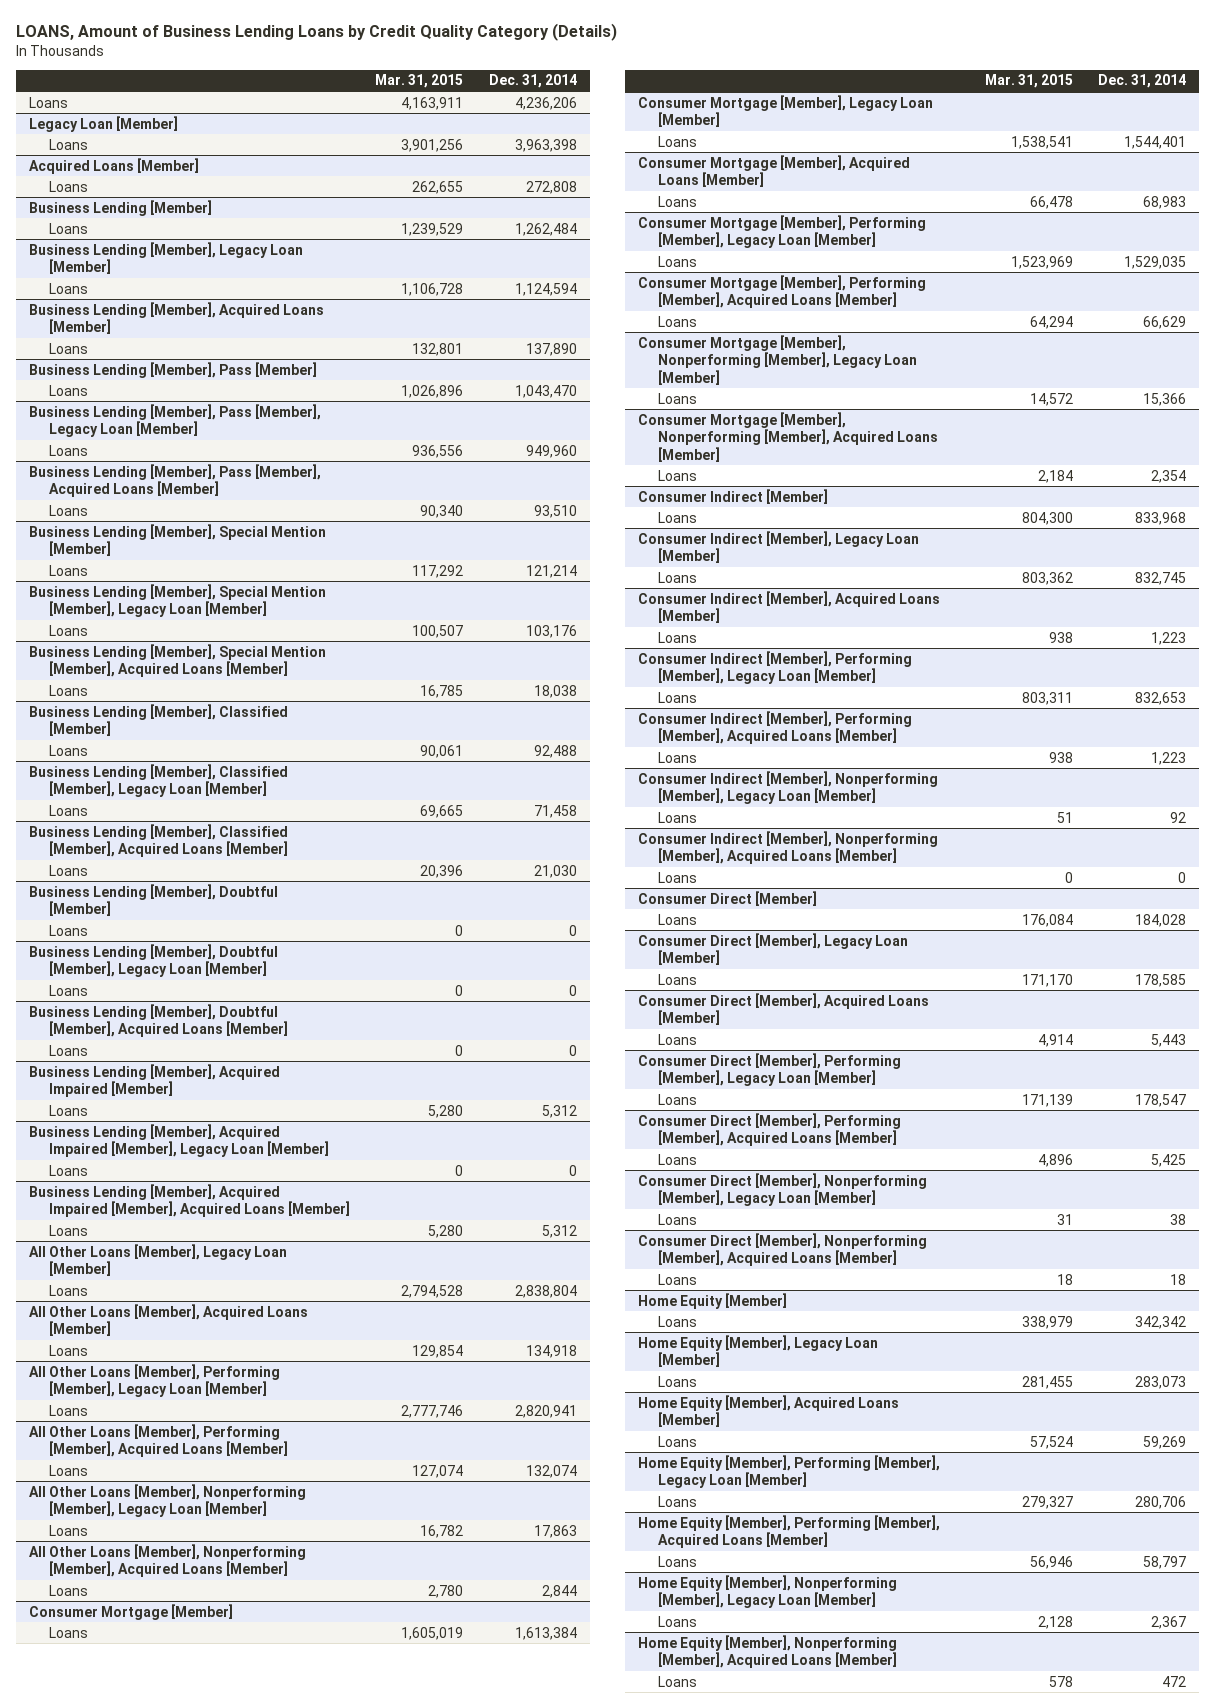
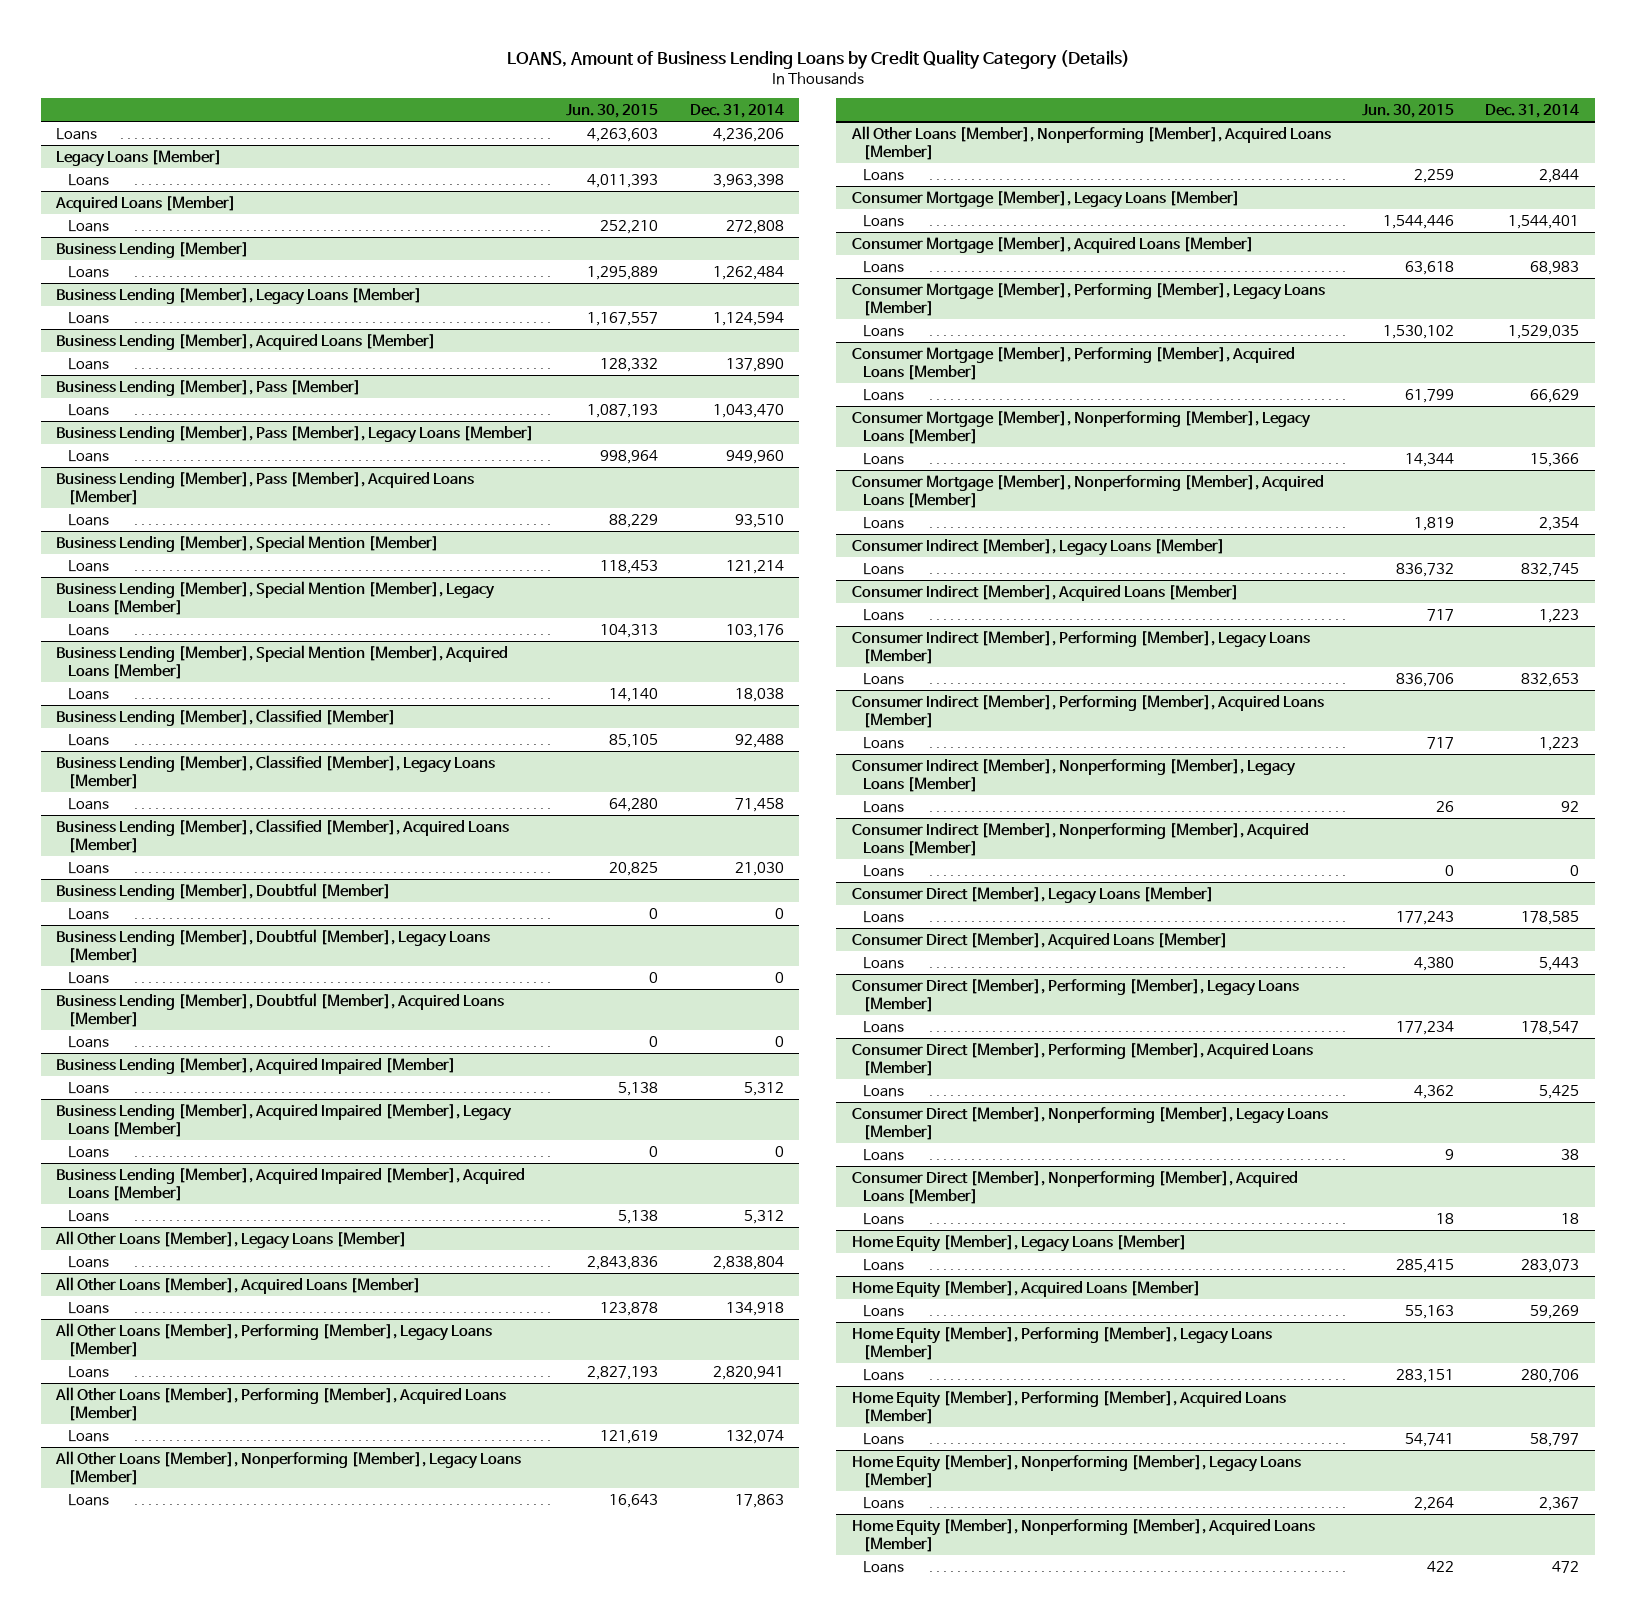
[375,74,464,89] Mar. 31, 2015 -> none
none -> [566,104,659,119] Jun. 30, 2015
[28,115,178,132] Legacy Loan [Member] -> [56,149,223,167] Legacy Loans [Member]
[28,241,303,275] Business Lending [Member], Legacy Loan [Member] -> [56,287,423,305] Business Lending [Member], Legacy Loans [Member]
[28,403,321,438] Business Lending [Member], Pass [Member], Legacy Loan [Member] -> [56,425,535,443] Business Lending [Member], Pass [Member], Legacy Loans [Member]
[28,583,326,618] Business Lending [Member], Special Mention [Member], Legacy Loan [Member] -> [56,580,496,616] Business Lending [Member], Special Mention [Member], Legacy Loans [Member]
[28,763,288,798] Business Lending [Member], Classified [Member], Legacy Loan [Member] -> [56,754,496,790] Business Lending [Member], Classified [Member], Legacy Loans [Member]
[28,943,278,978] Business Lending [Member], Doubtful [Member], Legacy Loan [Member] -> [56,928,491,964] Business Lending [Member], Doubtful [Member], Legacy Loans [Member]
[28,1123,329,1158] Business Lending [Member], Acquired Impaired [Member], Legacy Loan [Member] -> [56,1103,513,1138] Business Lending [Member], Acquired Impaired [Member], Legacy Loans [Member]
[28,1243,287,1277] All Other Loans [Member], Legacy Loan [Member] -> [55,1230,408,1249] All Other Loans [Member], Legacy Loans [Member]
[28,1363,280,1398] All Other Loans [Member], Performing [Member], Legacy Loan [Member] -> [55,1322,493,1358] All Other Loans [Member], Performing [Member], Legacy Loans [Member]
[28,1483,306,1518] All Other Loans [Member], Nonperforming [Member], Legacy Loan [Member] -> [55,1450,522,1486] All Other Loans [Member], Nonperforming [Member], Legacy Loans [Member]
[28,1603,233,1620] Consumer Mortgage [Member] -> none
[48,1626,88,1638] Loans -> none
[637,94,933,128] Consumer Mortgage [Member], Legacy Loan [Member] -> [851,190,1240,208] Consumer Mortgage [Member], Legacy Loans [Member]
[637,214,926,249] Consumer Mortgage [Member], Performing [Member], Legacy Loan [Member] -> [851,282,1325,317] Consumer Mortgage [Member], Performing [Member], Legacy Loans [Member]
[637,334,917,385] Consumer Mortgage [Member], Nonperforming [Member], Legacy Loan [Member] -> [851,410,1311,445] Consumer Mortgage [Member], Nonperforming [Member], Legacy Loans [Member]
[637,488,828,504] Consumer Indirect [Member] -> none
[657,511,697,523] Loans -> none
[637,530,919,564] Consumer Indirect [Member], Legacy Loan [Member] -> [851,538,1225,556] Consumer Indirect [Member], Legacy Loans [Member]
[637,650,912,685] Consumer Indirect [Member], Performing [Member], Legacy Loan [Member] -> [851,630,1310,665] Consumer Indirect [Member], Performing [Member], Legacy Loans [Member]
[637,770,938,805] Consumer Indirect [Member], Nonperforming [Member], Legacy Loan [Member] -> [851,758,1296,793] Consumer Indirect [Member], Nonperforming [Member], Legacy Loans [Member]
[637,890,817,906] Consumer Direct [Member] -> none
[657,913,697,925] Loans -> none
[637,932,908,966] Consumer Direct [Member], Legacy Loan [Member] -> [851,886,1214,904] Consumer Direct [Member], Legacy Loans [Member]
[637,1052,901,1087] Consumer Direct [Member], Performing [Member], Legacy Loan [Member] -> [851,978,1299,1013] Consumer Direct [Member], Performing [Member], Legacy Loans [Member]
[637,1172,927,1207] Consumer Direct [Member], Nonperforming [Member], Legacy Loan [Member] -> [851,1106,1328,1141] Consumer Direct [Member], Nonperforming [Member], Legacy Loans [Member]
[637,1292,787,1309] Home Equity [Member] -> none
[657,1315,697,1327] Loans -> none
[637,1334,878,1368] Home Equity [Member], Legacy Loan [Member] -> [851,1234,1187,1252] Home Equity [Member], Legacy Loans [Member]
[637,1454,940,1489] Home Equity [Member], Performing [Member], Legacy Loan [Member] -> [851,1326,1272,1361] Home Equity [Member], Performing [Member], Legacy Loans [Member]
[637,1574,897,1609] Home Equity [Member], Nonperforming [Member], Legacy Loan [Member] -> [851,1454,1301,1489] Home Equity [Member], Nonperforming [Member], Legacy Loans [Member]

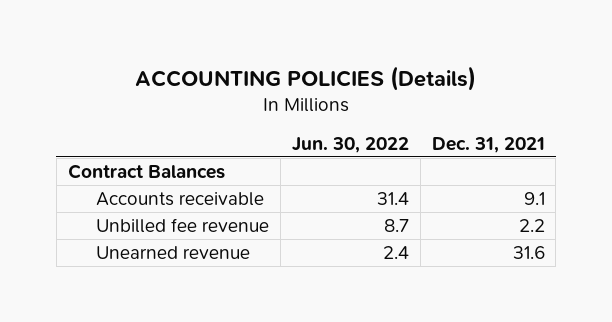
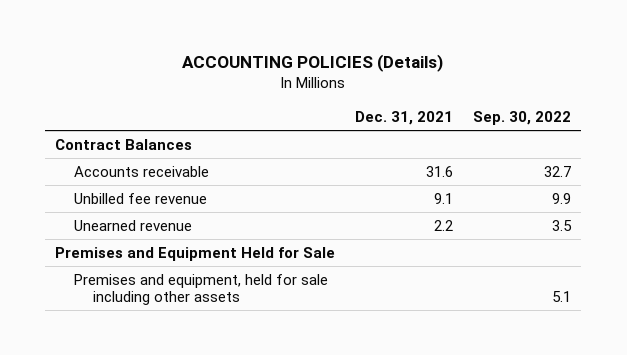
[291,136,409,153] Jun. 30, 2022 -> none
none -> [473,110,572,125] Sep. 30, 2022
[523,191,545,205] 9.1 -> [426,165,454,177] 31.6
[518,218,545,232] 2.2 -> [434,192,454,204] 9.1
[512,245,545,259] 31.6 -> [434,219,454,231] 2.2
none -> [55,246,336,261] Premises and Equipment Held for Sale
none -> [74,273,329,306] Premises and equipment, held for sale including other assets

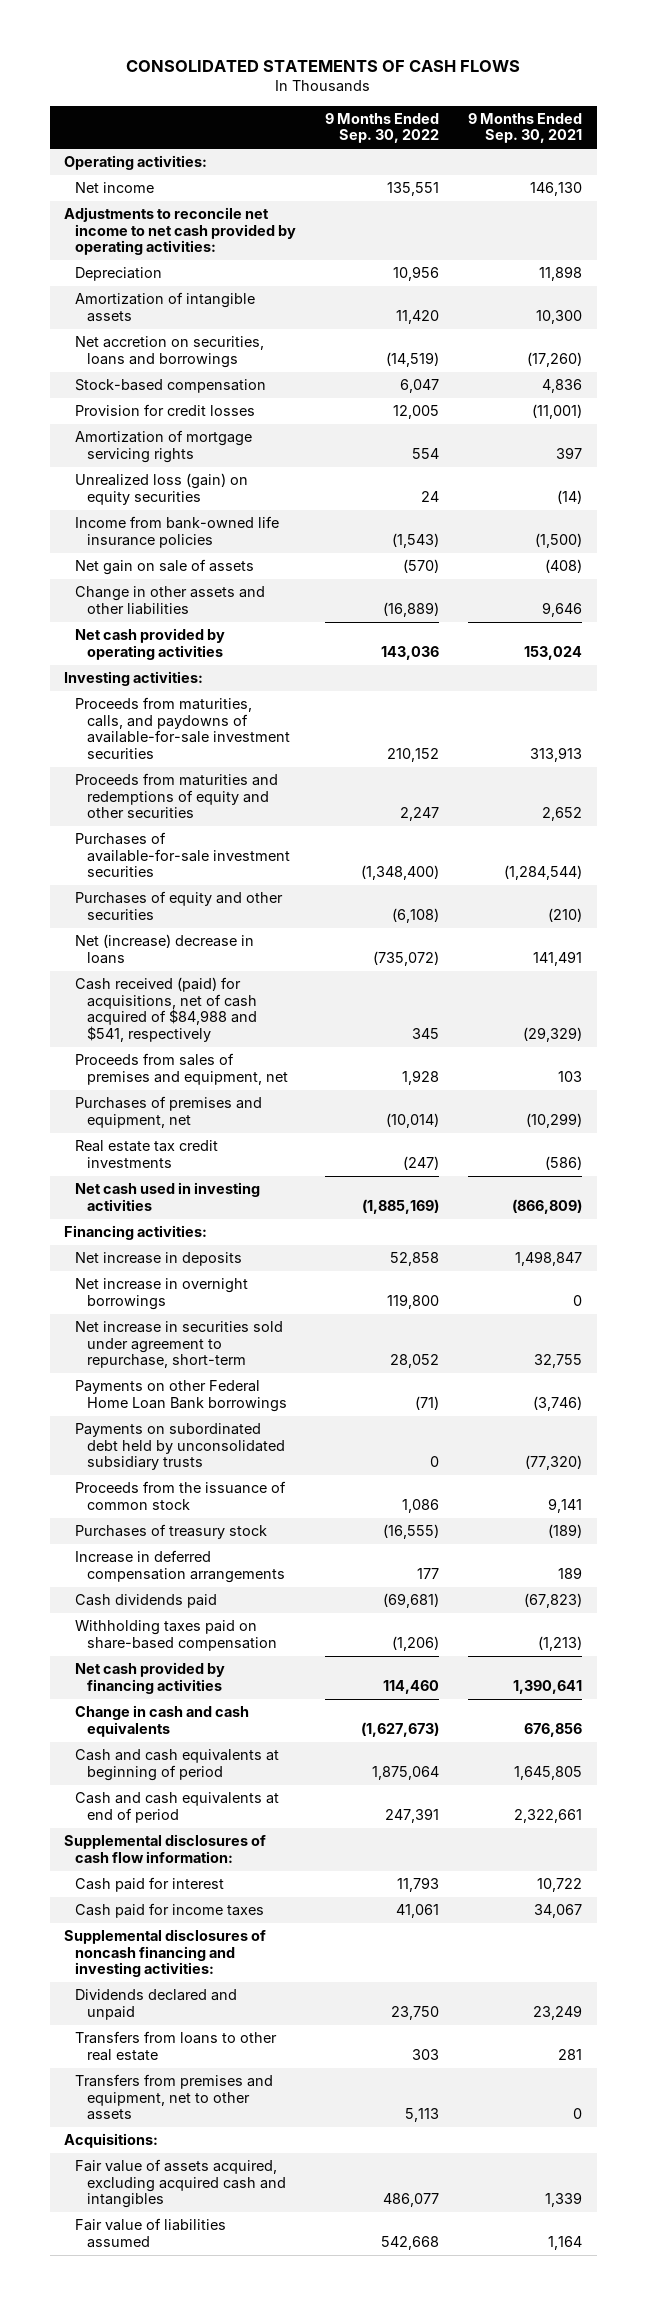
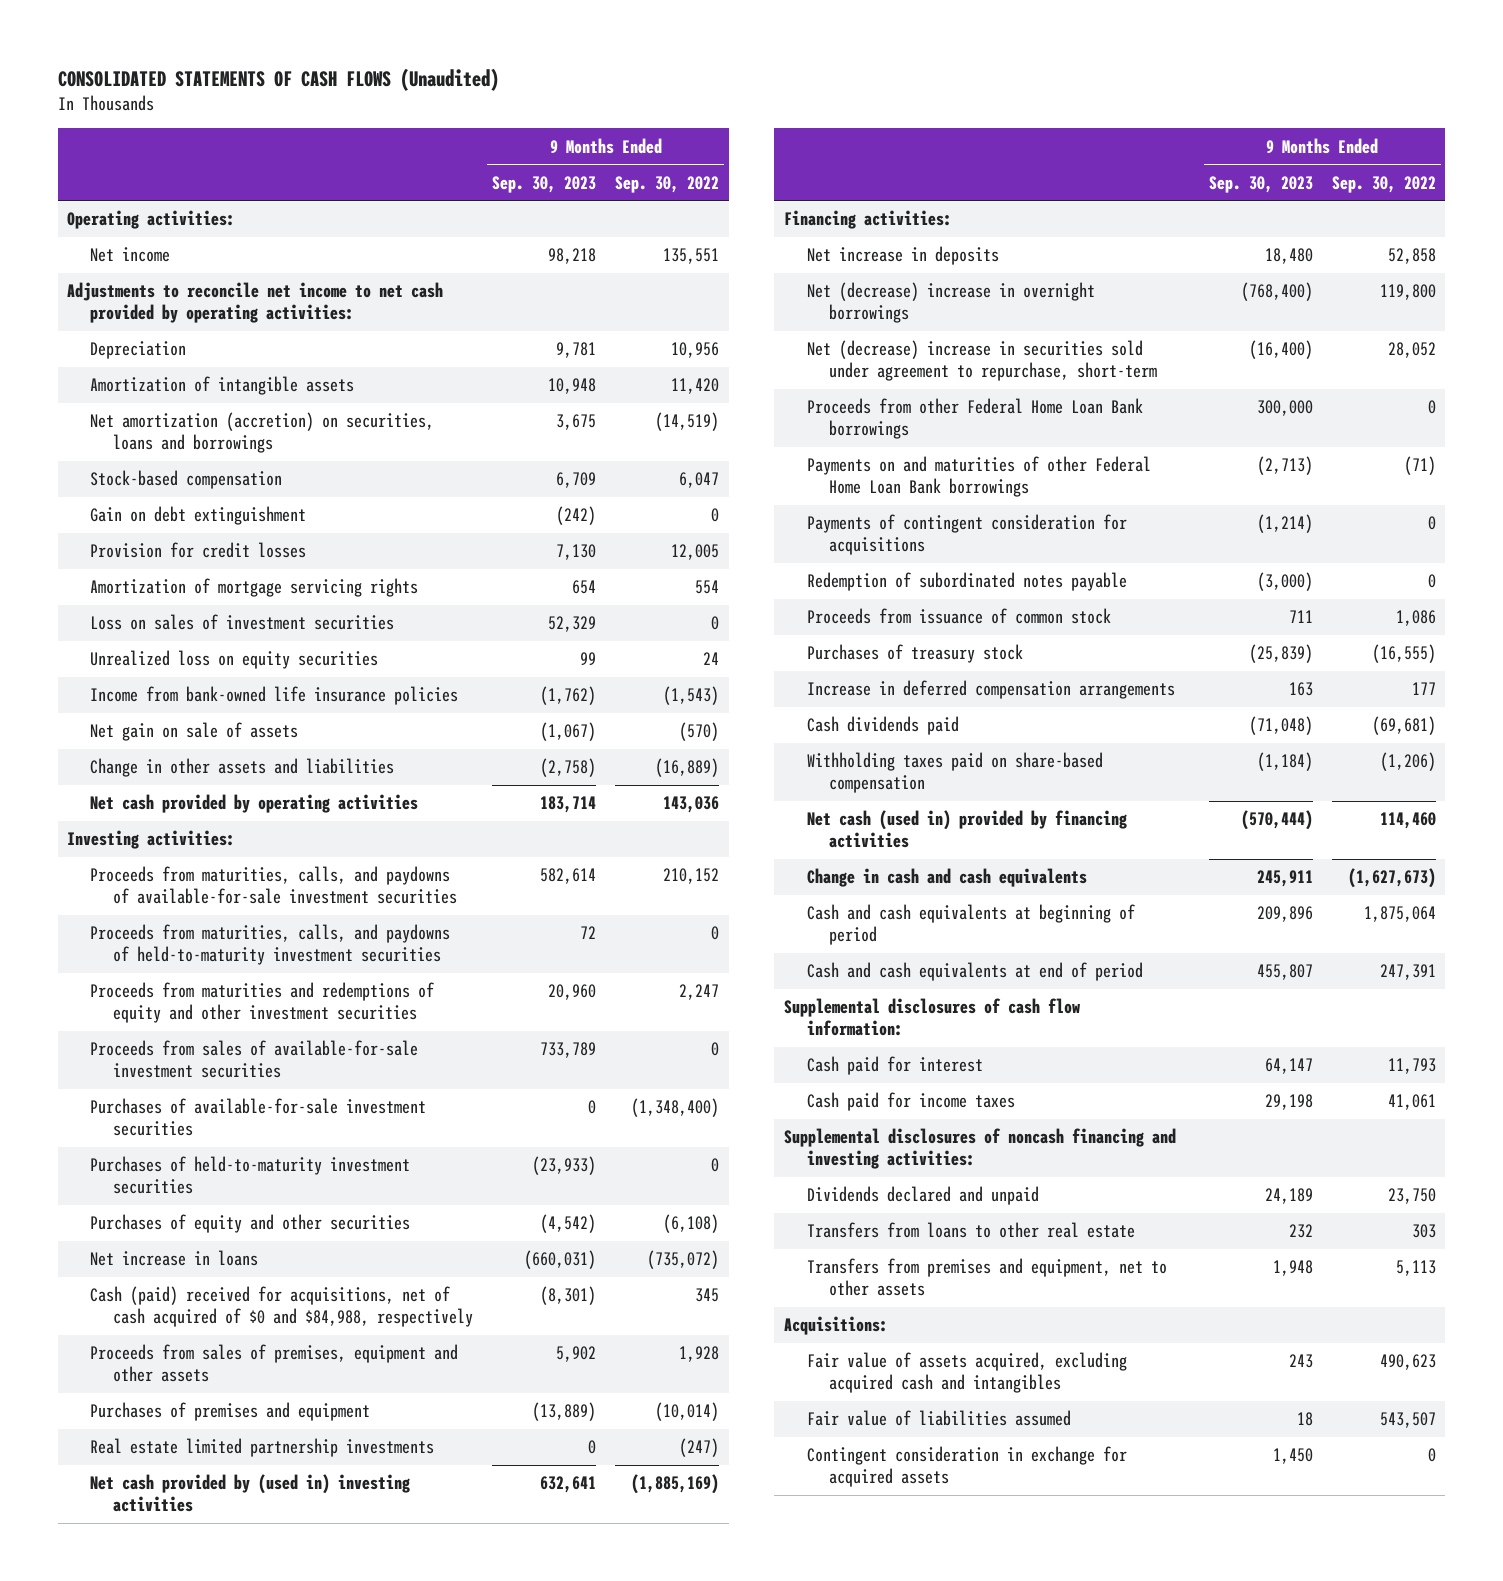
[126,59,521,72] CONSOLIDATED STATEMENTS OF CASH FLOWS -> [57,67,499,91] CONSOLIDATED STATEMENTS OF CASH FLOWS (Unaudited)
[468,112,583,144] 9 Months Ended Sep. 30, 2021 -> none
none -> [491,175,596,193] Sep. 30, 2023
[75,336,265,368] Net accretion on securities, loans and borrowings -> [89,412,434,454] Net amortization (accretion) on securities, loans and borrowings
none -> [89,506,306,526] Gain on debt extinguishment
none -> [89,614,394,631] Loss on sales of investment securities
[75,473,249,505] Unrealized loss (gain) on equity securities -> [89,650,378,670] Unrealized loss on equity securities
[75,586,266,615] Change in other assets and other liabilities -> [89,758,394,778] Change in other assets and liabilities
none -> [89,924,450,966] Proceeds from maturities, calls, and paydowns of held-to-maturity investment securities
[75,773,279,819] Proceeds from maturities and redemptions of equity and other securities -> [89,982,434,1024] Proceeds from maturities and redemptions of equity and other investment securities
none -> [89,1040,418,1079] Proceeds from sales of available-for-sale investment securities
none -> [89,1156,410,1195] Purchases of held-to-maturity investment securities
[75,934,255,964] Net (increase) decrease in loans -> [89,1250,258,1267] Net increase in loans
[75,977,257,1043] Cash received (paid) for acquisitions, net of cash acquired of $84,988 and $541, respectively -> [89,1286,473,1328] Cash (paid) received for acquisitions, net of cash acquired of $0 and $84,988, respectively
[75,1053,288,1085] Proceeds from sales of premises and equipment, net -> [89,1344,458,1383] Proceeds from sales of premises, equipment and other assets
[75,1096,263,1128] Purchases of premises and equipment, net -> [89,1402,370,1422] Purchases of premises and equipment
[75,1140,219,1168] Real estate tax credit investments -> [89,1438,434,1458] Real estate limited partnership investments
[75,1182,261,1211] Net cash used in investing activities -> [89,1474,410,1513] Net cash provided by (used in) investing activities
[75,1423,285,1471] Payments on subordinated debt held by unconsolidated subsidiary trusts -> none
[75,1278,249,1310] Net increase in overnight borrowings -> [806,282,1095,324] Net (decrease) increase in overnight borrowings
[75,1321,284,1369] Net increase in securities sold under agreement to repurchase, short-term -> [806,340,1158,382] Net (decrease) increase in securities sold under agreement to repurchase, short-term
[75,1380,287,1412] Payments on other Federal Home Loan Bank borrowings -> [806,398,1143,440] Proceeds from other Federal Home Loan Bank borrowings
[415,1395,440,1410] (71) -> [1427,400,1436,415] 0
none -> [806,456,1151,498] Payments on and maturities of other Federal Home Loan Bank borrowings
none -> [806,514,1127,556] Payments of contingent consideration for acquisitions
none -> [806,572,1127,592] Redemption of subordinated notes payable
[75,1481,287,1510] Proceeds from the issuance of common stock -> [806,608,1111,625] Proceeds from issuance of common stock
[75,1662,226,1694] Net cash provided by financing activities -> [806,810,1127,849] Net cash (used in) provided by financing activities
[383,2193,440,2208] 486,077 -> [1379,1354,1436,1371] 490,623
[381,2235,440,2250] 542,668 -> [1379,1412,1436,1429] 543,507
none -> [806,1446,1127,1488] Contingent consideration in exchange for acquired assets

